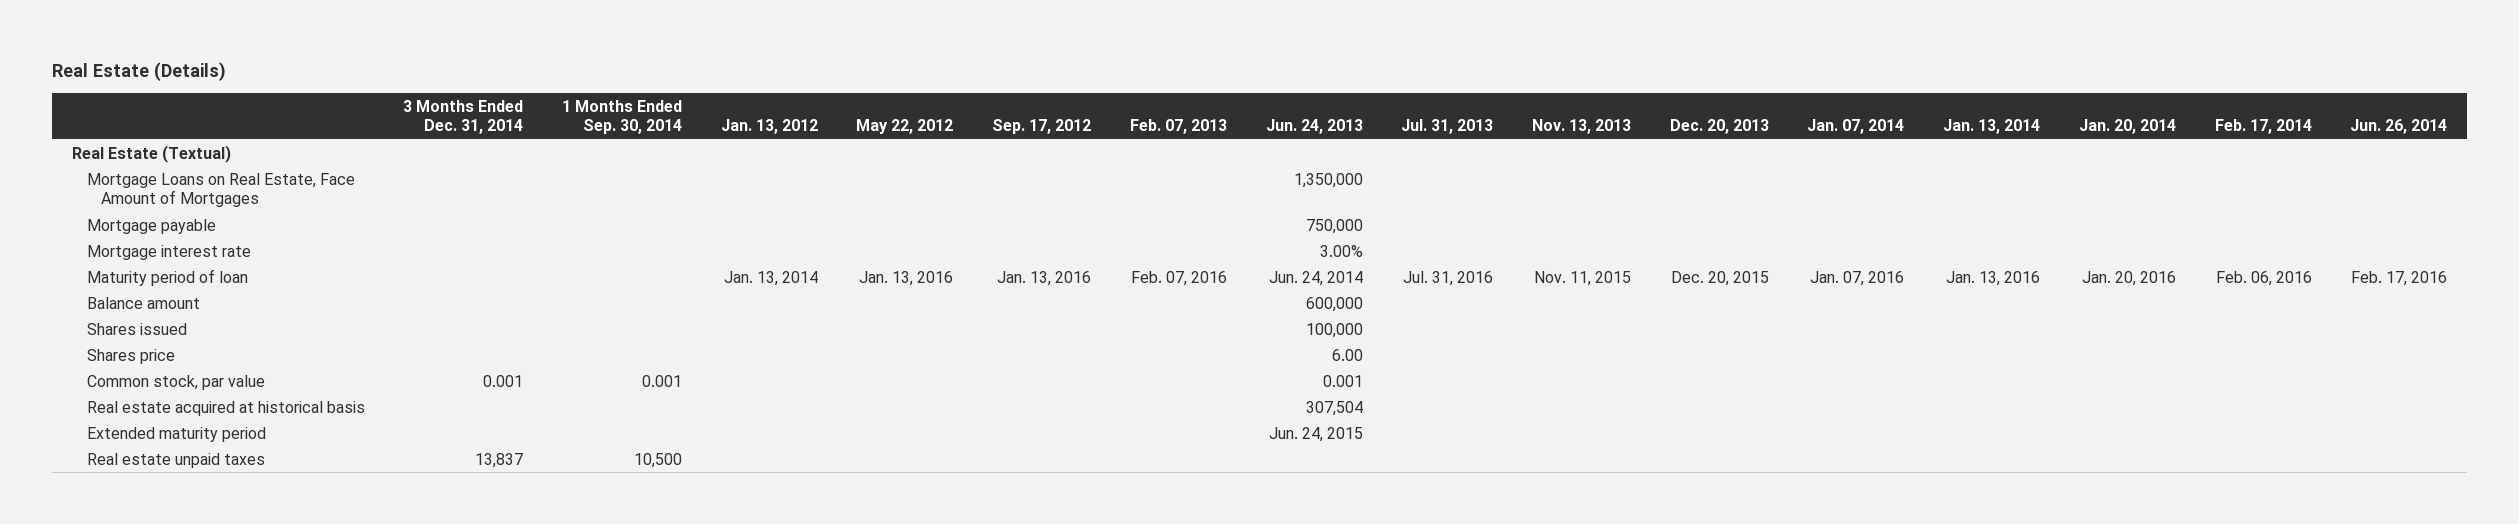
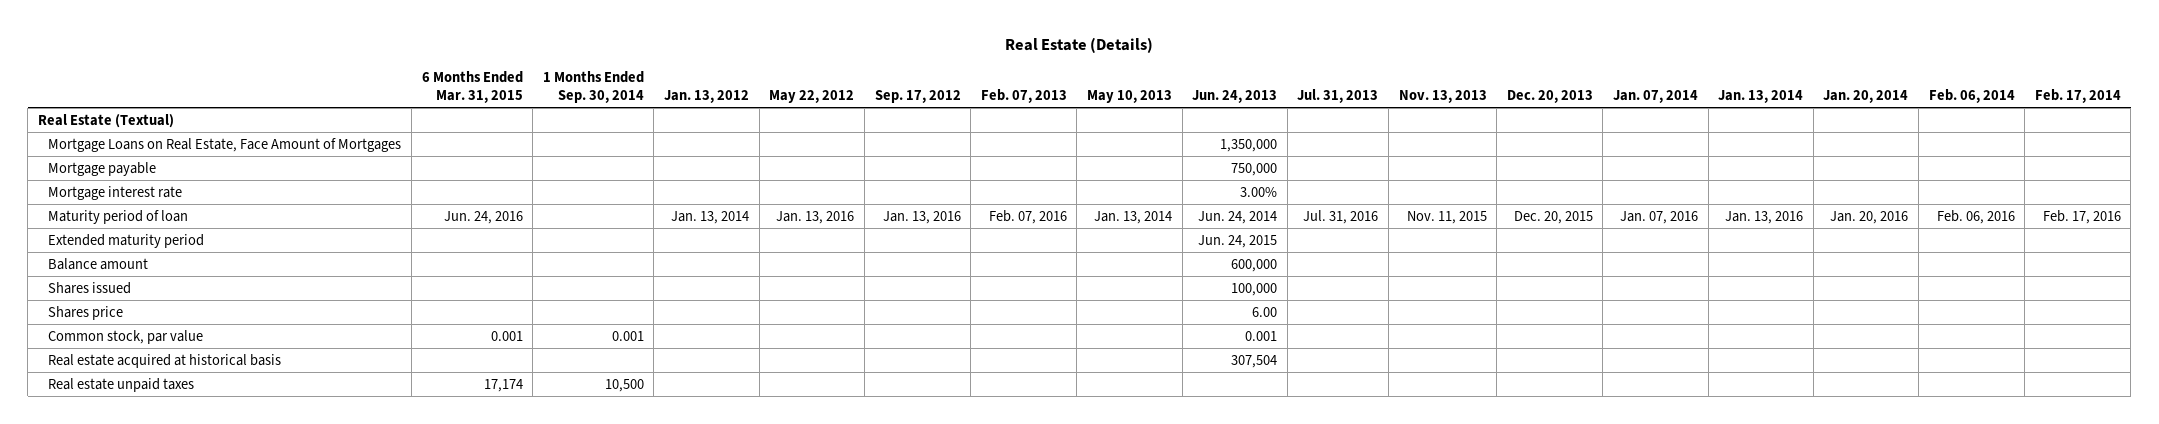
[403,99,524,134] 3 Months Ended Dec. 31, 2014 -> none
[2350,118,2448,134] Jun. 26, 2014 -> none
none -> [421,70,523,103] 6 Months Ended Mar. 31, 2015
none -> [1086,89,1172,103] May 10, 2013
none -> [1928,88,2015,103] Feb. 06, 2014
[2215,270,2312,286] Feb. 06, 2016 -> [2042,209,2121,224] Feb. 17, 2016
[86,426,266,442] Extended maturity period -> [48,233,205,248] Extended maturity period

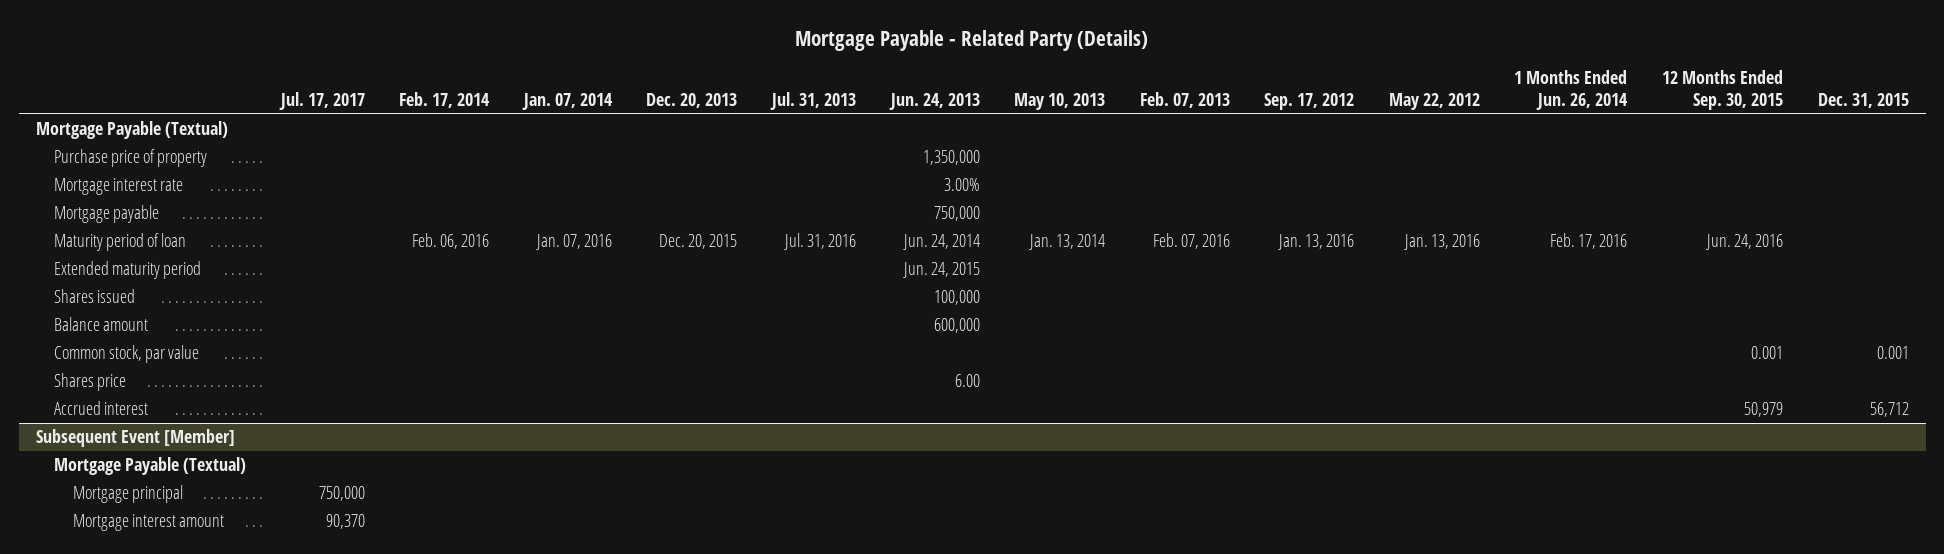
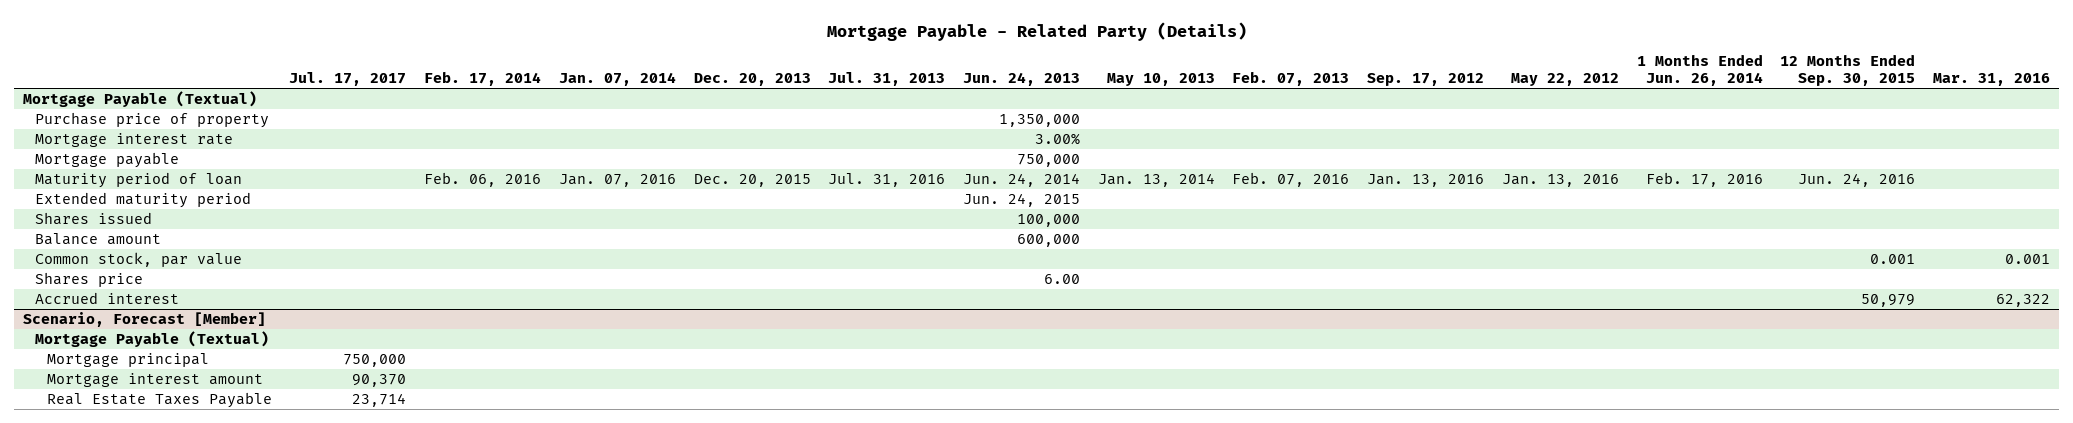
[1817,93,1909,109] Dec. 31, 2015 -> none
none -> [1933,72,2051,86] Mar. 31, 2016
[35,429,235,448] Subsequent Event [Member] -> none
none -> [23,312,267,328] Scenario, Forecast [Member]
none -> [46,392,272,409] Real Estate Taxes Payable

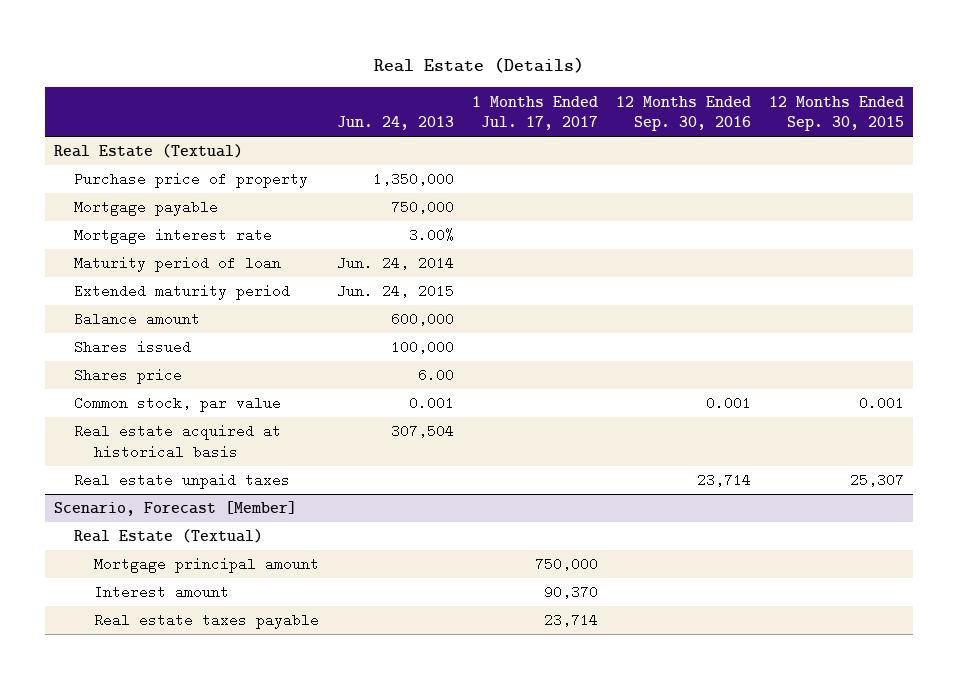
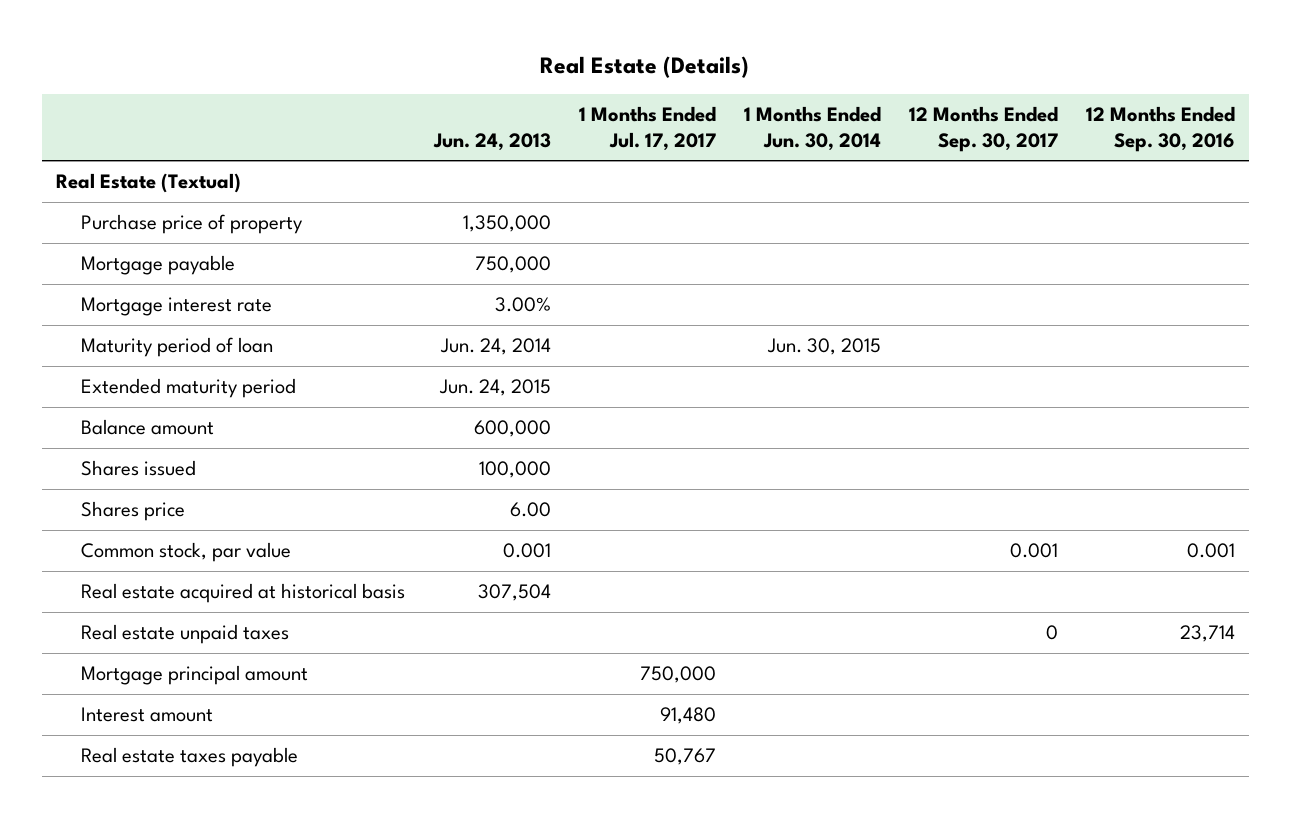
[769,95,905,132] 12 Months Ended Sep. 30, 2015 -> none
none -> [743,106,881,151] 1 Months Ended Jun. 30, 2014
none -> [909,106,1059,152] 12 Months Ended Sep. 30, 2017
[53,501,297,517] Scenario, Forecast [Member] -> none
[73,529,263,544] Real Estate (Textual) -> none
[544,585,599,600] 90,370 -> [659,707,716,725] 91,480
[544,613,599,628] 23,714 -> [653,748,716,766] 50,767

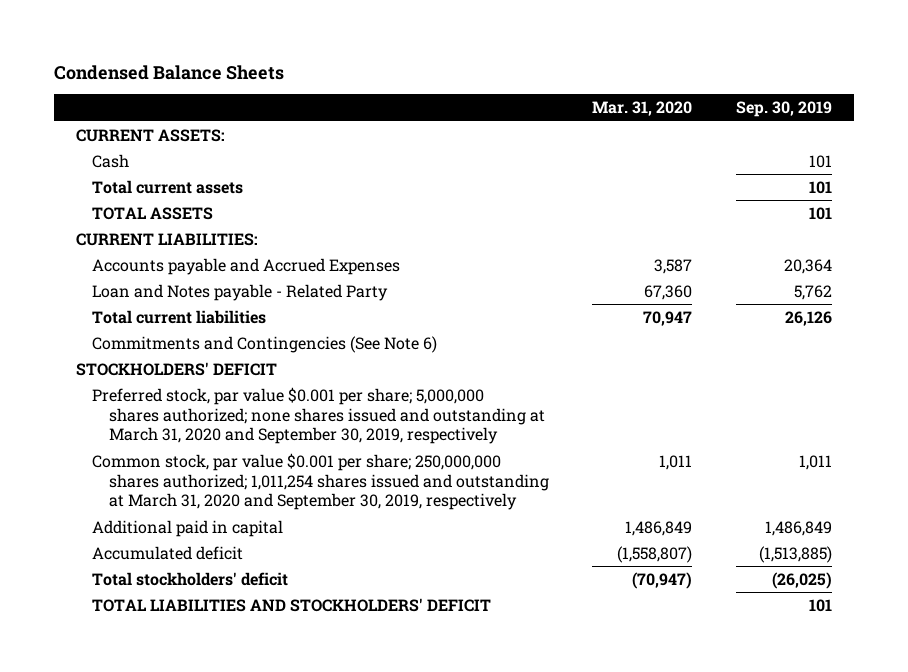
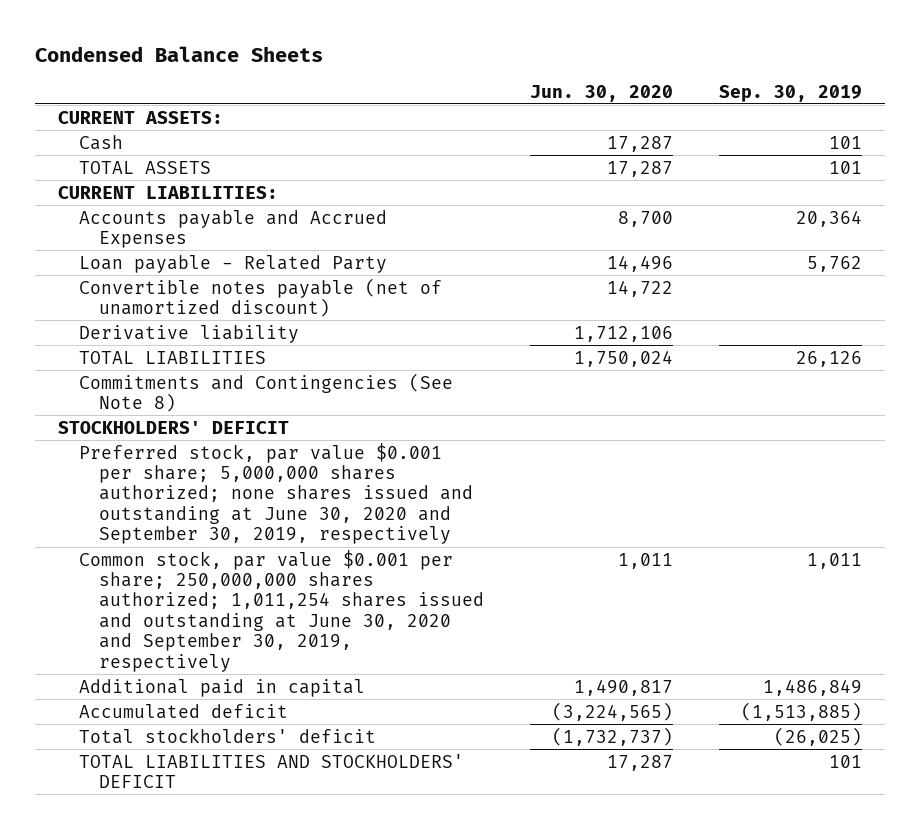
[592,101,693,117] Mar. 31, 2020 -> none
none -> [530,84,674,102] Jun. 30, 2020
[92,179,244,194] Total current assets -> none
[92,283,389,301] Loan and Notes payable - Related Party -> [78,254,387,273] Loan payable - Related Party
none -> [78,277,442,317] Convertible notes payable (net of unamortized discount)
none -> [78,324,299,343] Derivative liability
[92,309,267,324] Total current liabilities -> [78,350,266,364] TOTAL LIABILITIES
[92,335,438,353] Commitments and Contingencies (See Note 6) -> [78,372,453,412] Commitments and Contingencies (See Note 8)
[92,386,545,445] Preferred stock, par value $0.001 per share; 5,000,000 shares authorized; none shares issued and outstanding at March 31, 2020 and September 30, 2019, respectively -> [78,442,474,545] Preferred stock, par value $0.001 per share; 5,000,000 shares authorized; none shares issued and outstanding at June 30, 2020 and September 30, 2019, respectively
[92,452,549,511] Common stock, par value $0.001 per share; 250,000,000 shares authorized; 1,011,254 shares issued and outstanding at March 31, 2020 and September 30, 2019, respectively -> [78,549,485,672] Common stock, par value $0.001 per share; 250,000,000 shares authorized; 1,011,254 shares issued and outstanding at June 30, 2020 and September 30, 2019, respectively

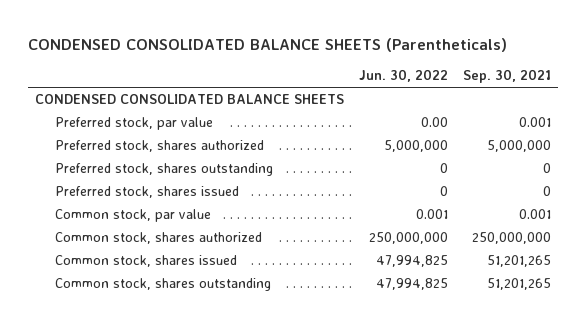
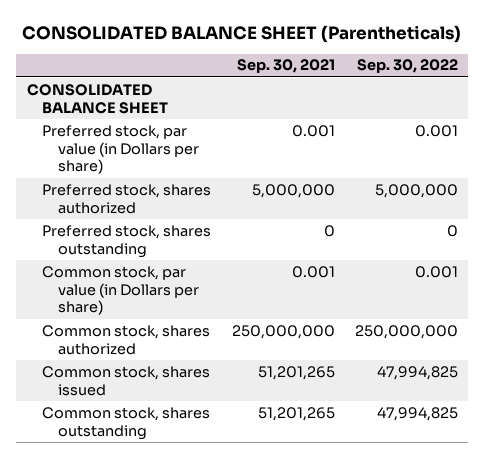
[28,37,508,52] CONDENSED CONSOLIDATED BALANCE SHEETS (Parentheticals) -> [22,25,462,44] CONSOLIDATED BALANCE SHEET (Parentheticals)
[359,69,449,83] Jun. 30, 2022 -> none
none -> [357,59,459,74] Sep. 30, 2022
[35,94,345,105] CONDENSED CONSOLIDATED BALANCE SHEETS -> [26,83,169,114] CONSOLIDATED BALANCE SHEET
[54,117,213,131] Preferred stock, par value -> [42,124,199,175] Preferred stock, par value (in Dollars per share)
[54,186,239,199] Preferred stock, shares issued -> none
[54,209,211,223] Common stock, par value -> [42,265,199,316] Common stock, par value (in Dollars per share)

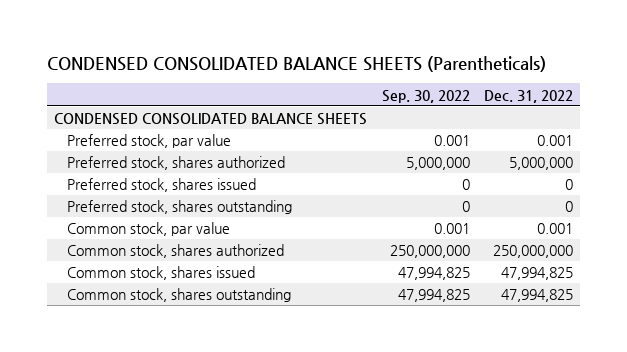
[22,25,462,44] CONSOLIDATED BALANCE SHEET (Parentheticals) -> [47,56,547,73] CONDENSED CONSOLIDATED BALANCE SHEETS (Parentheticals)
[236,59,335,74] Sep. 30, 2021 -> none
none -> [483,89,573,103] Dec. 31, 2022
[26,83,169,114] CONSOLIDATED BALANCE SHEET -> [54,113,368,126] CONDENSED CONSOLIDATED BALANCE SHEETS
[42,124,199,175] Preferred stock, par value (in Dollars per share) -> [66,134,231,149] Preferred stock, par value
none -> [66,178,256,193] Preferred stock, shares issued
[42,265,199,316] Common stock, par value (in Dollars per share) -> [66,222,230,237] Common stock, par value

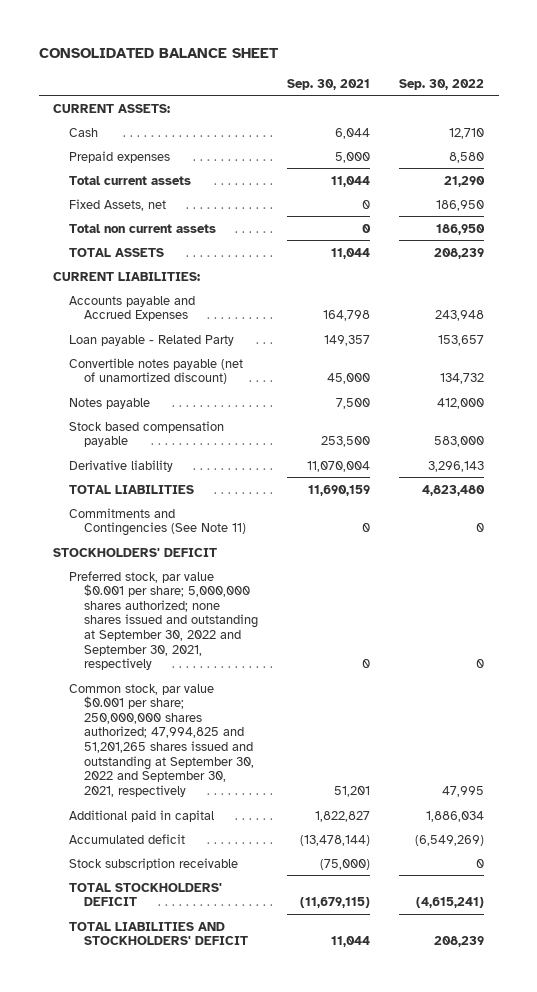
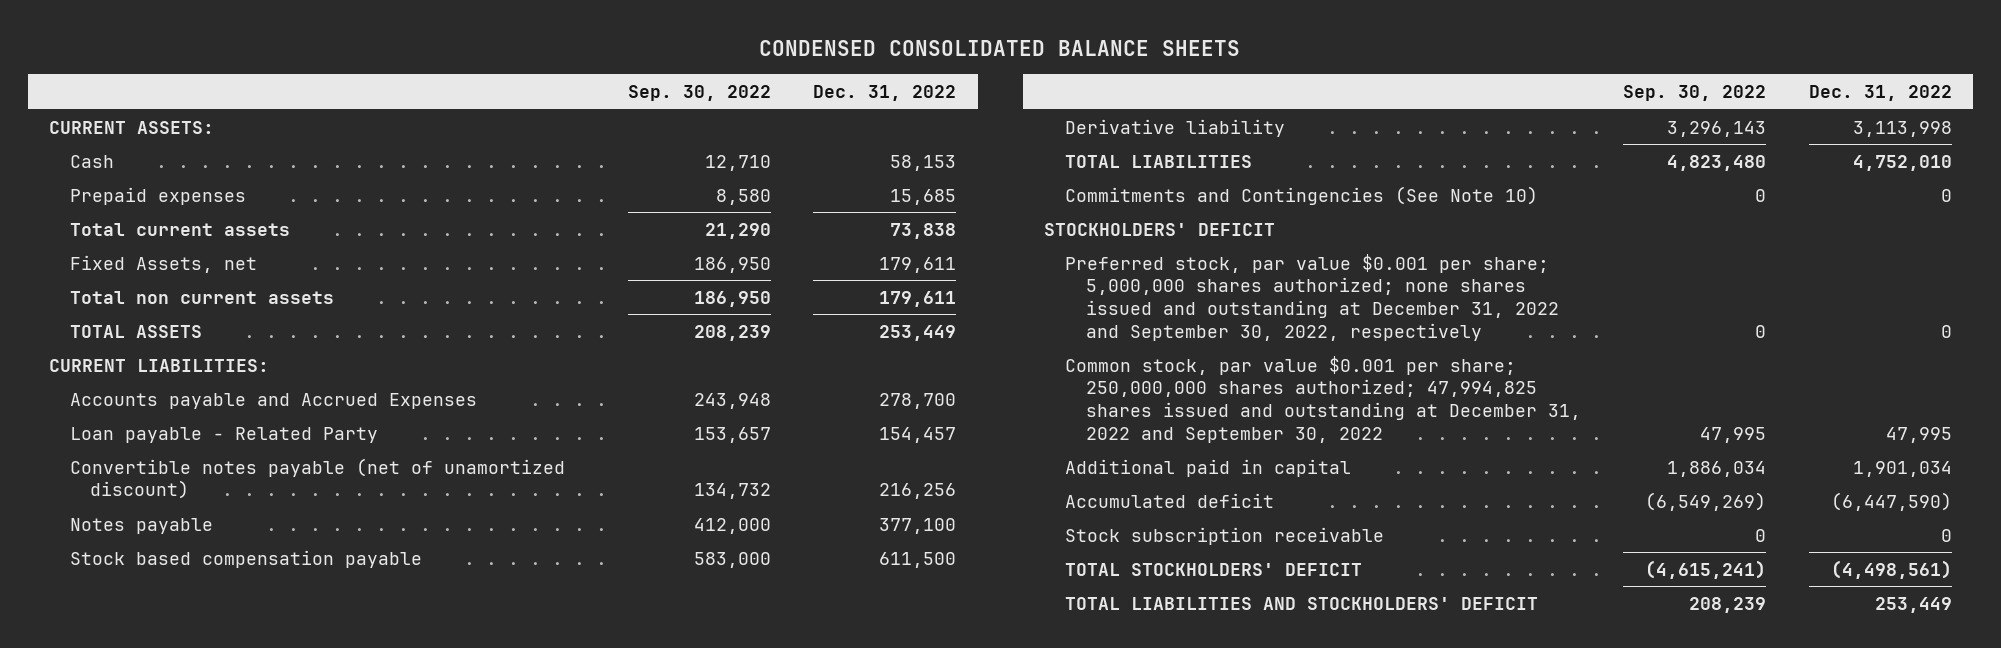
[38,48,279,59] CONSOLIDATED BALANCE SHEET -> [759,40,1241,57] CONDENSED CONSOLIDATED BALANCE SHEETS
[287,78,371,90] Sep. 30, 2021 -> none
none -> [813,85,957,102] Dec. 31, 2022
[68,507,247,537] Commitments and Contingencies (See Note 11) -> [1064,185,1538,205] Commitments and Contingencies (See Note 10)
[68,570,259,671] Preferred stock, par value $0.001 per share; 5,000,000 shares authorized; none shares issued and outstanding at September 30, 2022 and September 30, 2021, respectively -> [1064,253,1559,341] Preferred stock, par value $0.001 per share; 5,000,000 shares authorized; none shares issued and outstanding at December 31, 2022 and September 30, 2022, respectively
[68,683,255,797] Common stock, par value $0.001 per share; 250,000,000 shares authorized; 47,994,825 and 51,201,265 shares issued and outstanding at September 30, 2022 and September 30, 2021, respectively -> [1064,355,1581,443] Common stock, par value $0.001 per share; 250,000,000 shares authorized; 47,994,825 shares issued and outstanding at December 31, 2022 and September 30, 2022

